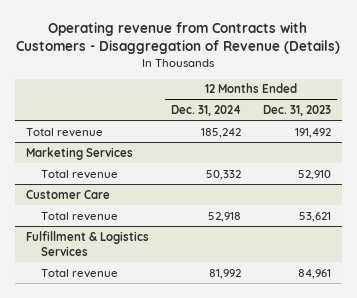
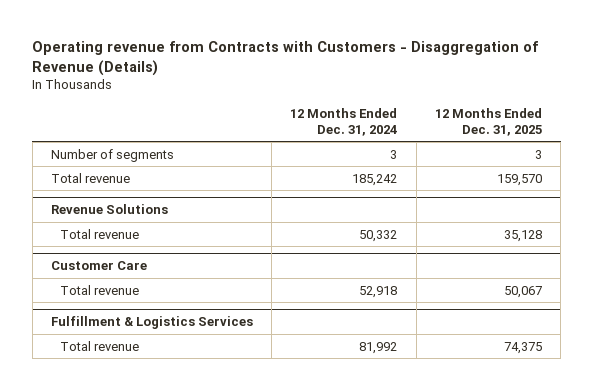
[263,105,332,117] Dec. 31, 2023 -> none
none -> [434,108,542,136] 12 Months Ended Dec. 31, 2025
none -> [50,148,174,162] Number of segments
[25,146,133,160] Marketing Services -> none
none -> [50,204,168,215] Revenue Solutions

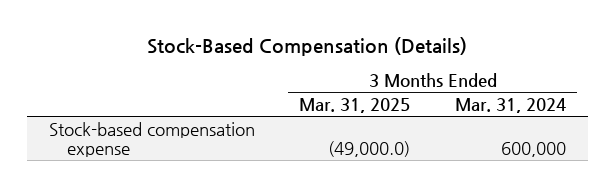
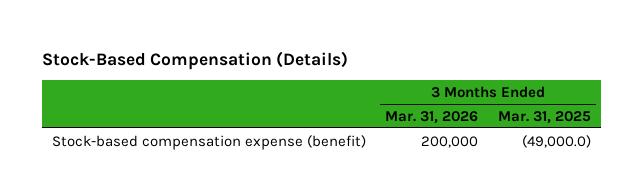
[454,97,566,113] Mar. 31, 2024 -> none
none -> [385,110,479,124] Mar. 31, 2026
[48,121,255,157] Stock-based compensation expense -> [51,134,366,150] Stock-based compensation expense (benefit)

